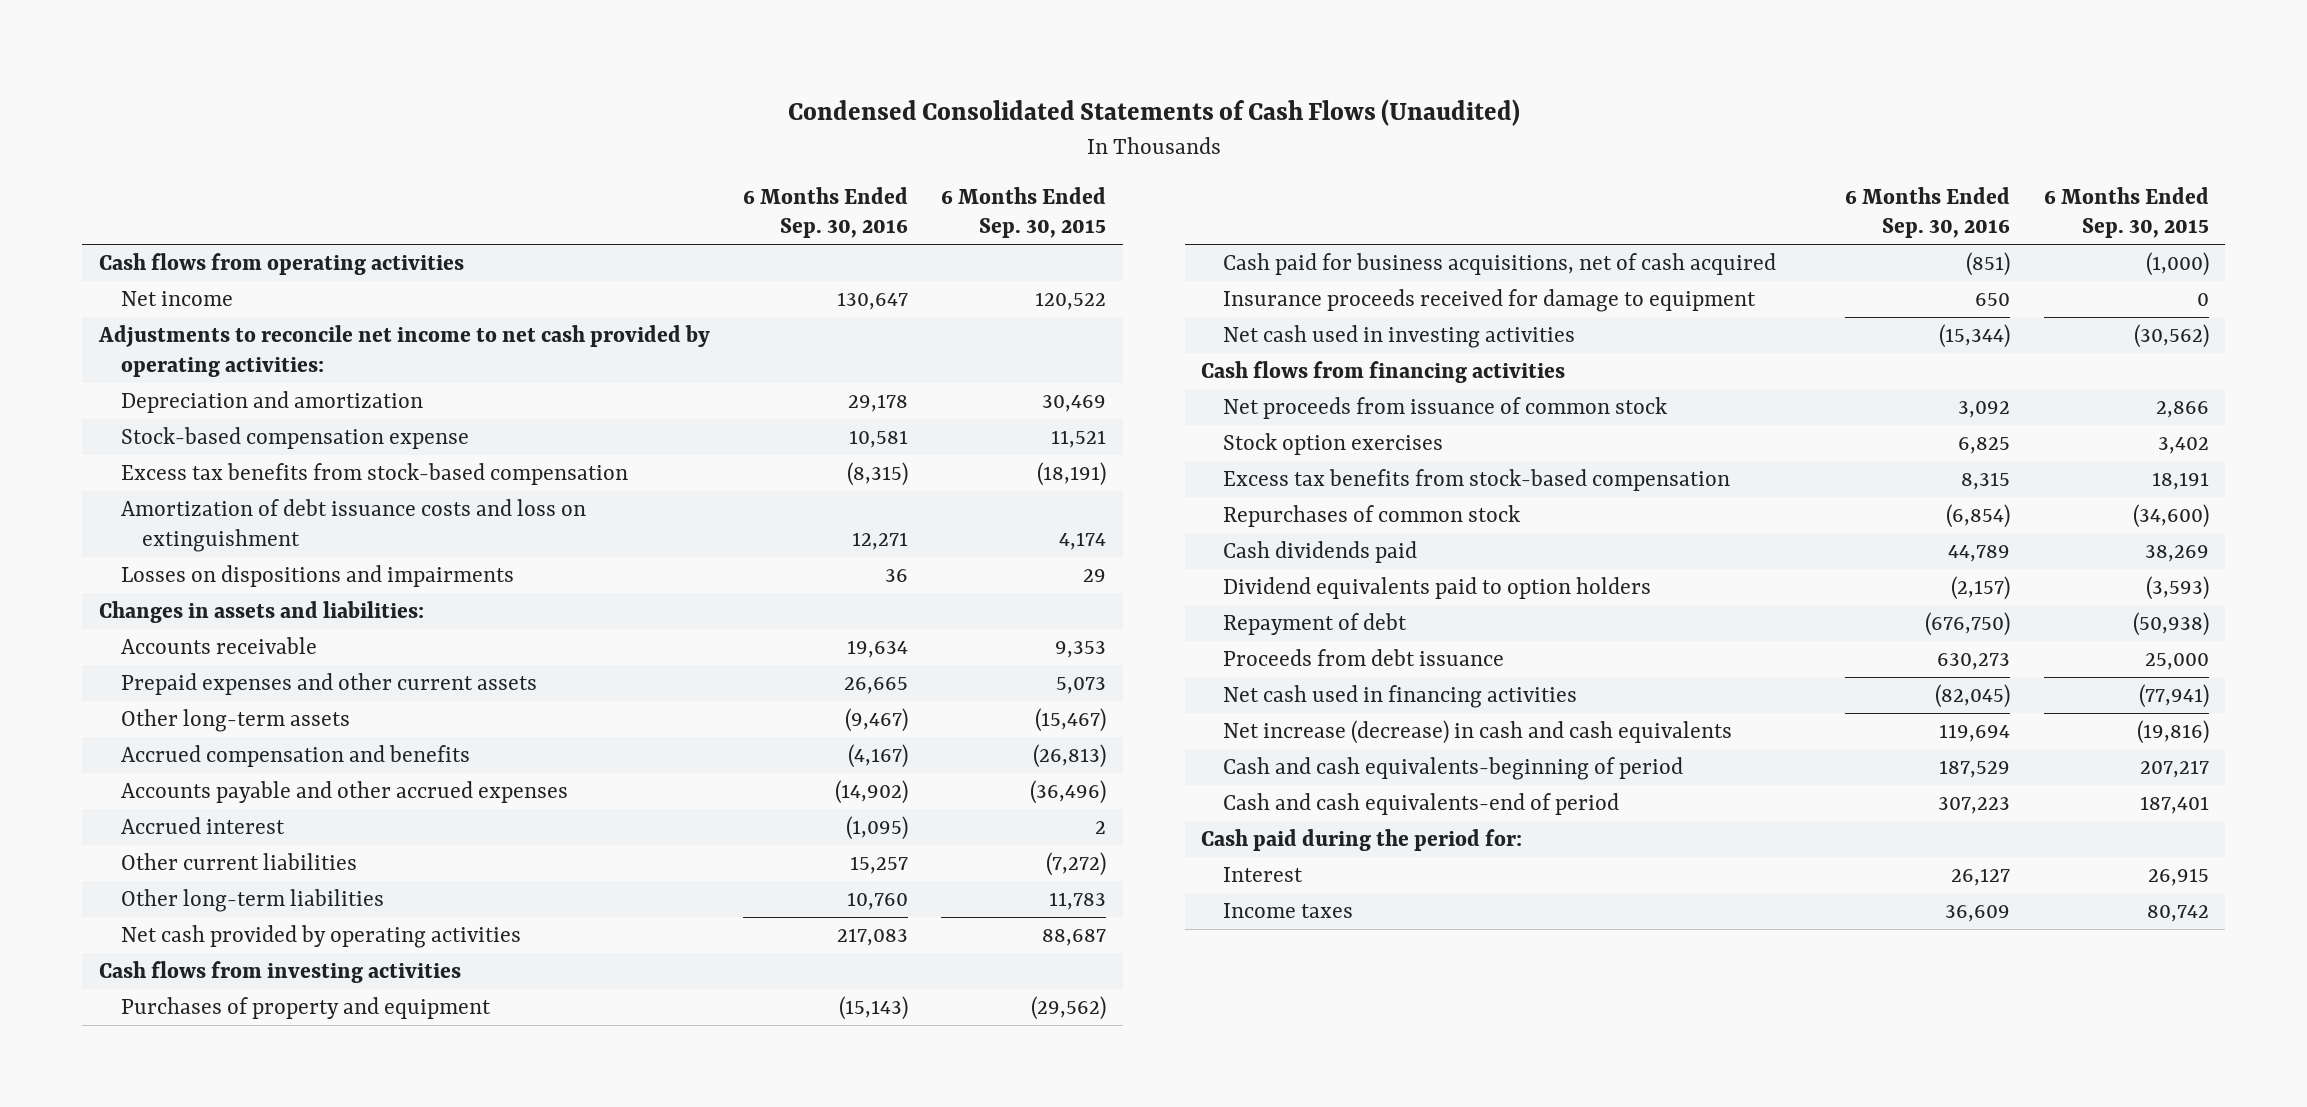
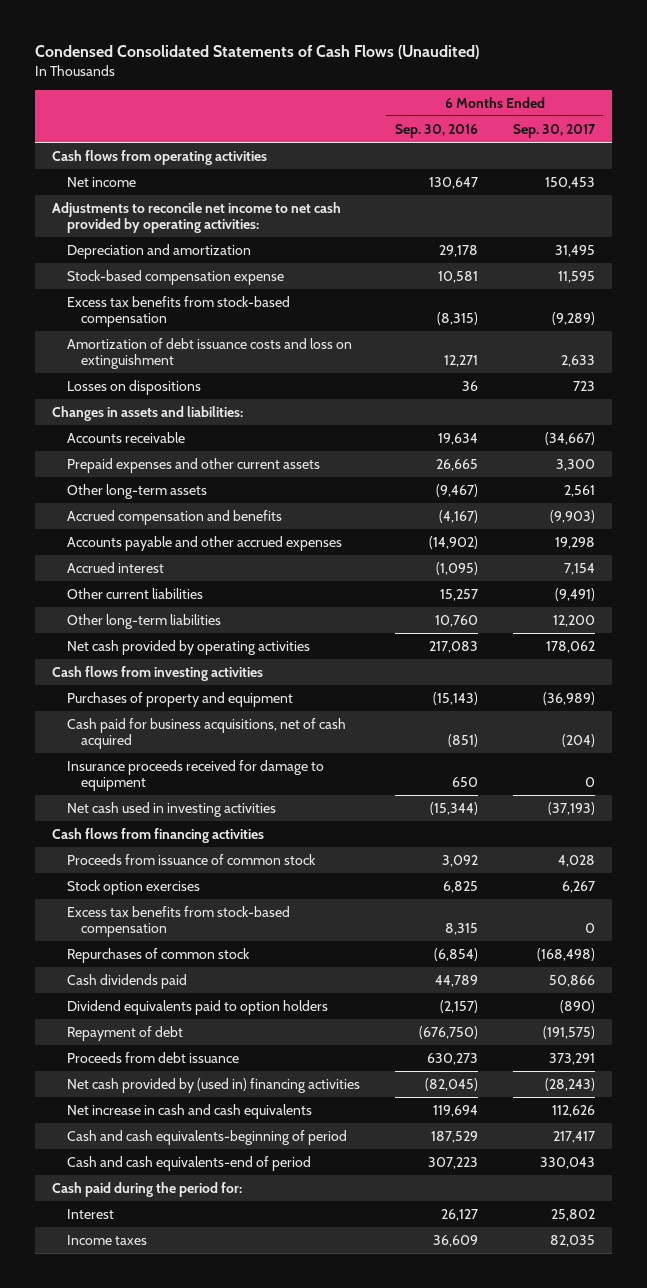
[941,186,1107,239] 6 Months Ended Sep. 30, 2015 -> none
none -> [512,123,596,138] Sep. 30, 2017
[120,565,514,588] Losses on dispositions and impairments -> [66,380,201,396] Losses on dispositions
[1223,397,1668,420] Net proceeds from issuance of common stock -> [66,854,316,866] Proceeds from issuance of common stock
[1223,685,1578,709] Net cash used in financing activities -> [66,1078,360,1094] Net cash provided by (used in) financing activities
[1223,720,1733,745] Net increase (decrease) in cash and cash equivalents -> [66,1104,312,1120] Net increase in cash and cash equivalents

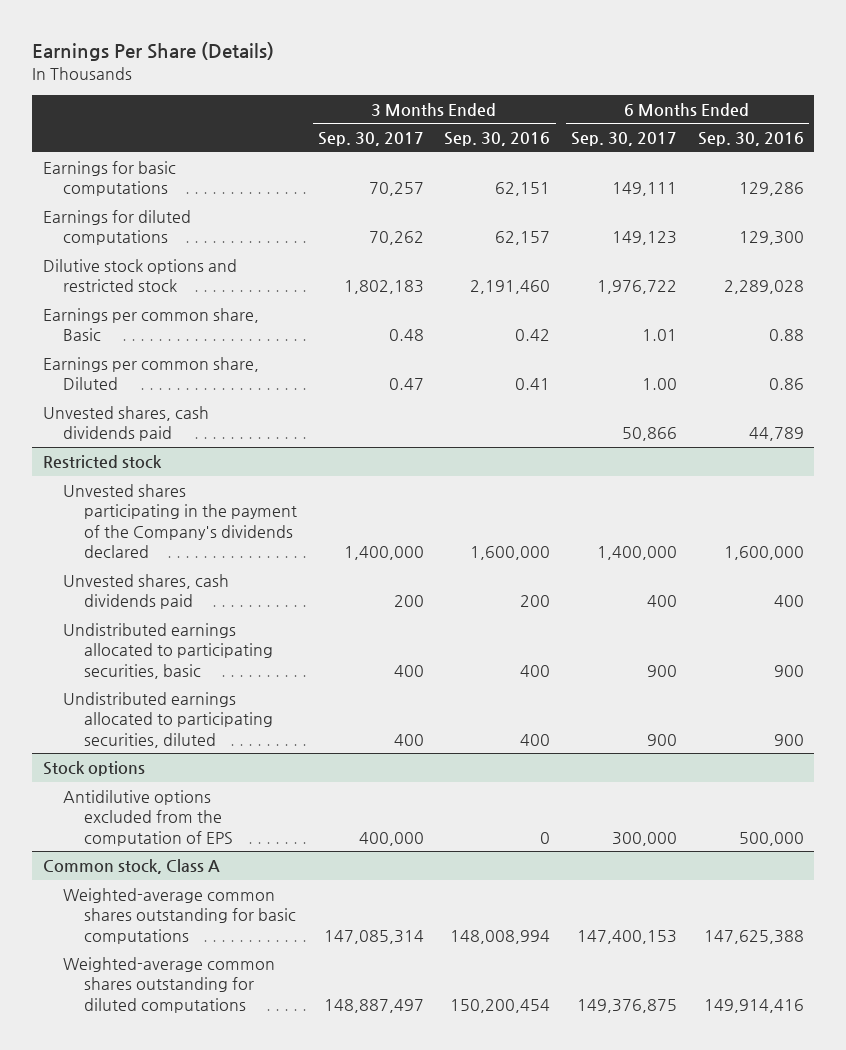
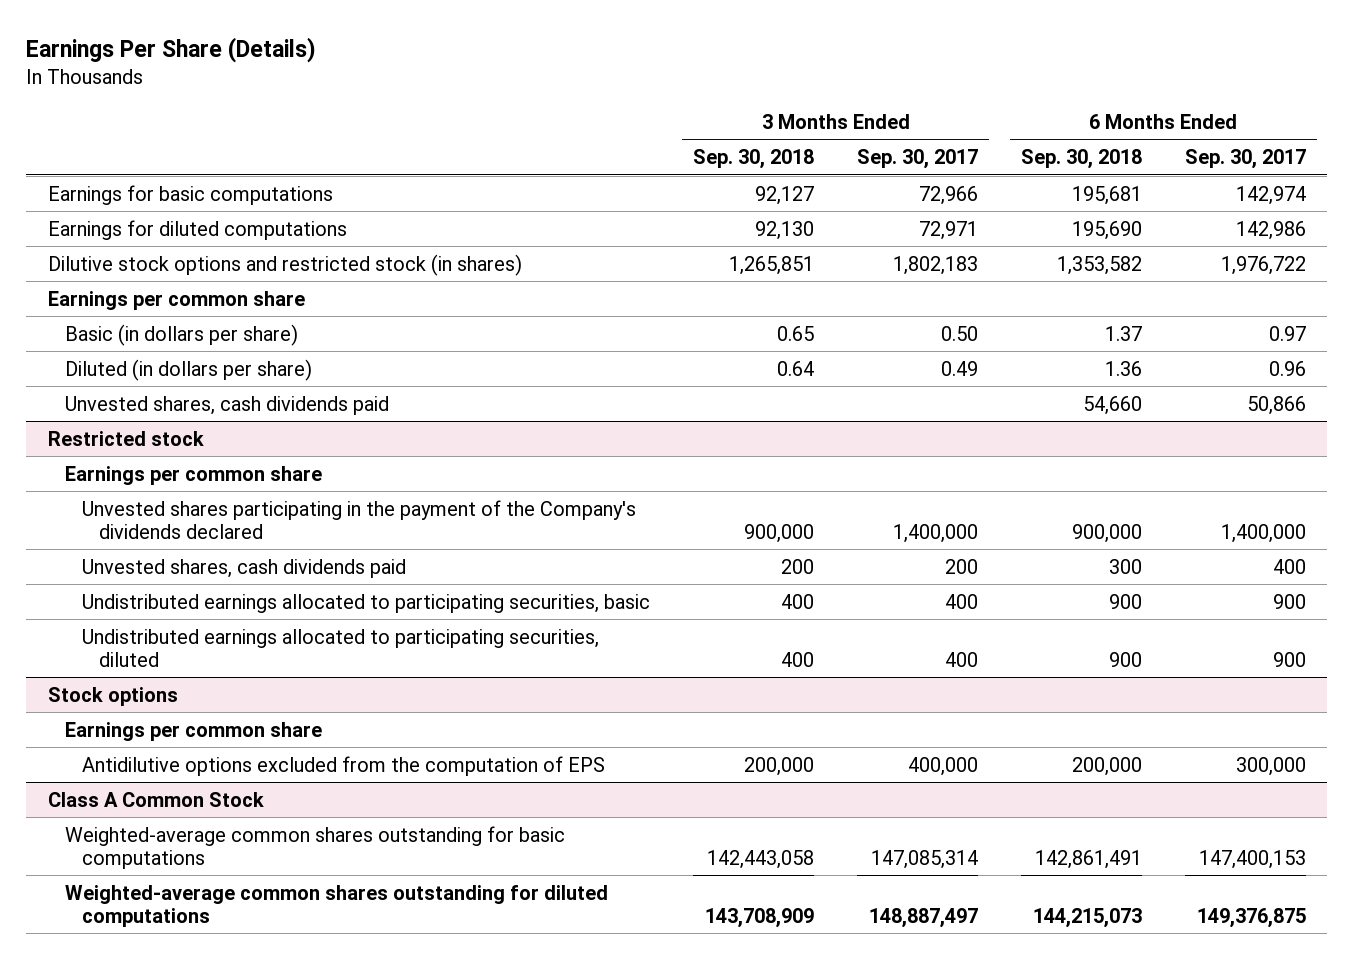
[444,132,551,147] Sep. 30, 2016 -> none
[697,132,804,147] Sep. 30, 2016 -> none
none -> [693,149,815,170] Sep. 30, 2018
none -> [1020,149,1142,170] Sep. 30, 2018
[368,182,424,197] 70,257 -> [919,185,979,205] 72,966
[612,182,678,197] 149,111 -> [1235,185,1306,205] 142,974
[368,231,424,246] 70,262 -> [919,220,979,240] 72,971
[612,231,678,246] 149,123 -> [1235,220,1306,240] 142,986
[42,258,237,293] Dilutive stock options and restricted stock -> [47,253,522,276] Dilutive stock options and restricted stock (in shares)
none -> [47,290,305,310] Earnings per common share
[42,307,259,342] Earnings per common share, Basic -> [64,323,298,346] Basic (in dollars per share)
[388,329,424,342] 0.48 -> [941,325,979,341] 0.50
[642,329,678,342] 1.01 -> [1268,325,1306,341] 0.97
[42,356,259,391] Earnings per common share, Diluted -> [64,358,312,381] Diluted (in dollars per share)
[388,378,424,391] 0.47 -> [941,360,979,376] 0.49
[642,378,678,391] 1.00 -> [1268,360,1306,376] 0.96
none -> [64,465,322,485] Earnings per common share
none -> [64,721,322,741] Earnings per common share
[42,858,220,874] Common stock, Class A -> [47,791,264,807] Class A Common Stock

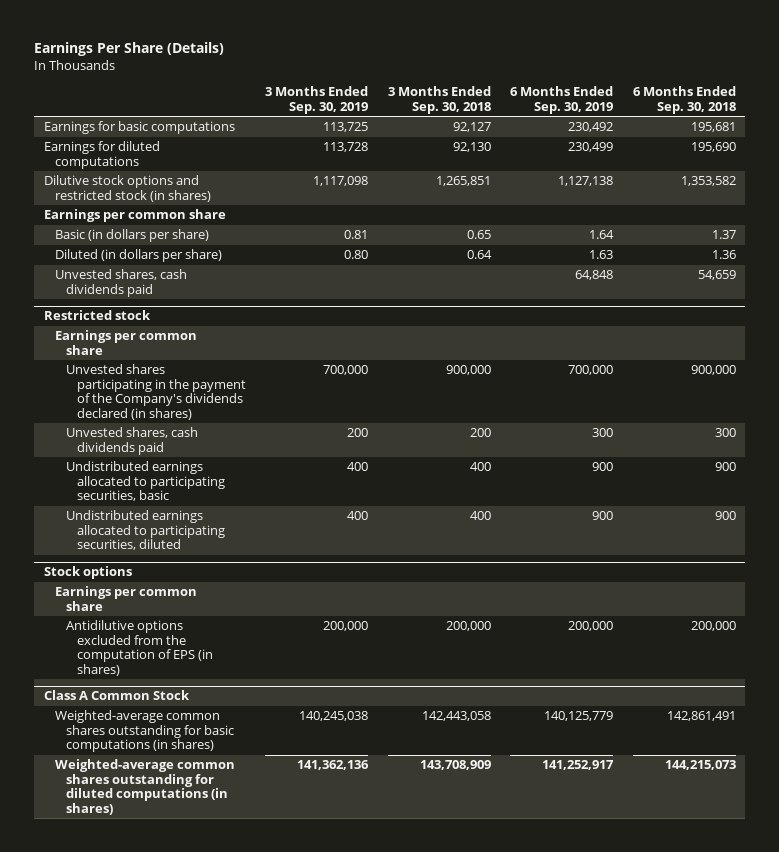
[857,149,979,170] Sep. 30, 2017 -> none
[1184,149,1306,170] Sep. 30, 2017 -> none
none -> [265,86,369,114] 3 Months Ended Sep. 30, 2019
none -> [510,86,614,114] 6 Months Ended Sep. 30, 2019
[1082,395,1142,415] 54,660 -> [697,270,736,281] 54,659
[82,499,637,539] Unvested shares participating in the payment of the Company's dividends declared -> [65,364,246,420] Unvested shares participating in the payment of the Company's dividends declared (in shares)
[82,755,606,776] Antidilutive options excluded from the computation of EPS -> [65,620,213,676] Antidilutive options excluded from the computation of EPS (in shares)
[64,825,565,869] Weighted-average common shares outstanding for basic computations -> [54,710,234,753] Weighted-average common shares outstanding for basic computations (in shares)
[64,884,608,927] Weighted-average common shares outstanding for diluted computations -> [54,759,235,815] Weighted-average common shares outstanding for diluted computations (in shares)

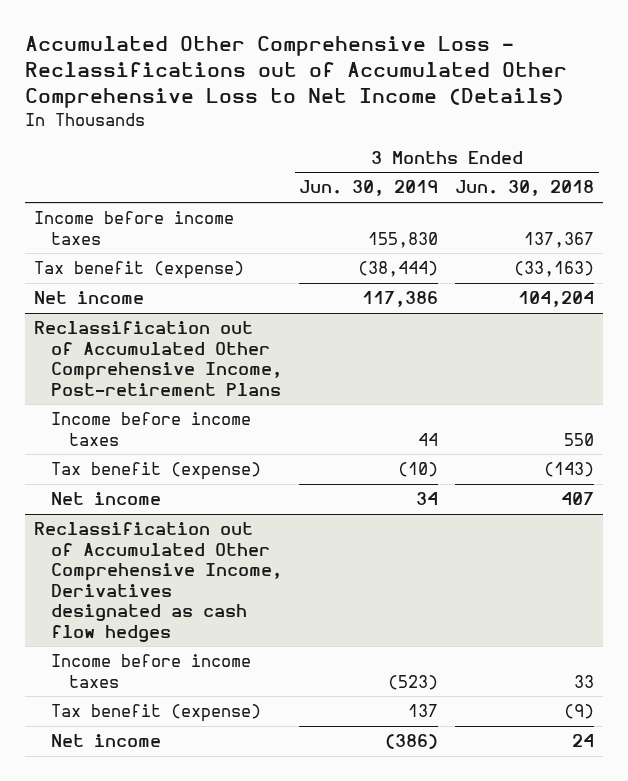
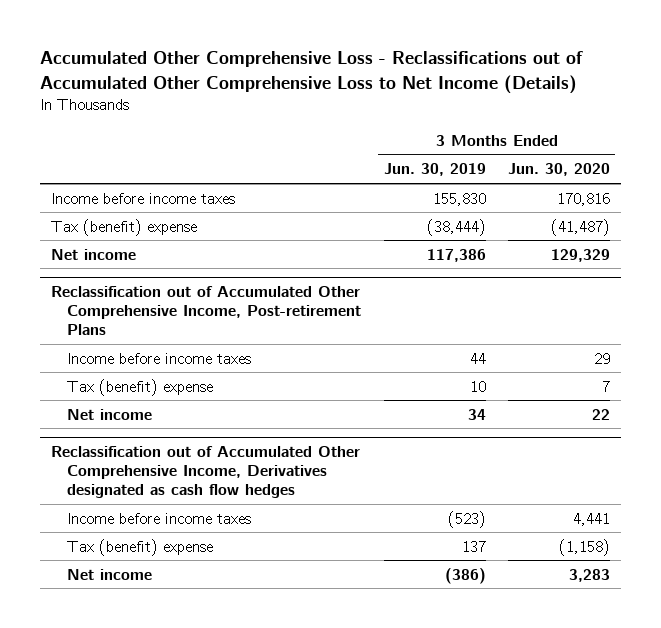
[455,180,595,197] Jun. 30, 2018 -> none
none -> [507,163,610,177] Jun. 30, 2020
[33,261,244,280] Tax benefit (expense) -> [50,218,197,236] Tax (benefit) expense
[51,462,262,481] Tax benefit (expense) -> [67,378,214,396] Tax (benefit) expense
[398,462,439,478] (10) -> [469,380,486,392] 10
[51,704,262,723] Tax benefit (expense) -> [67,538,214,556] Tax (benefit) expense

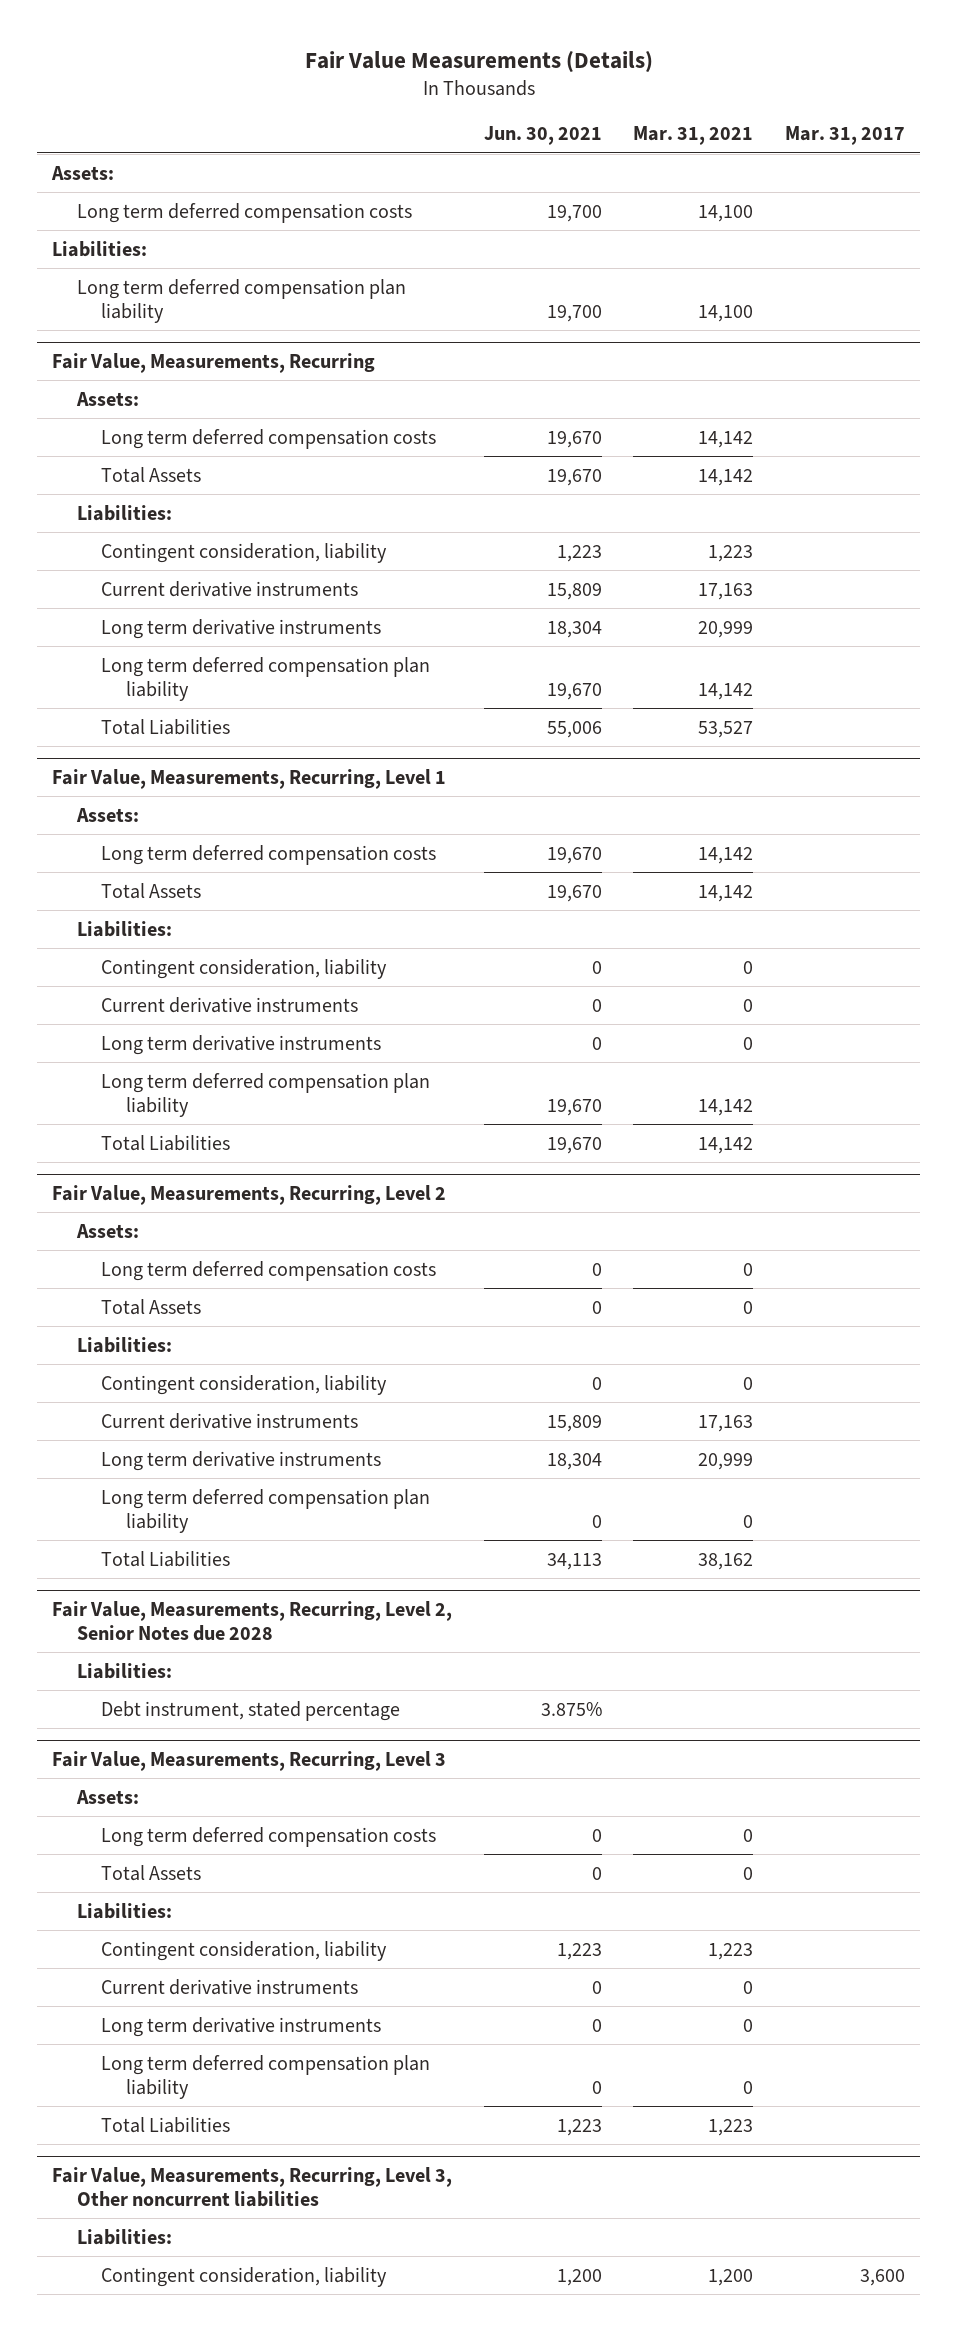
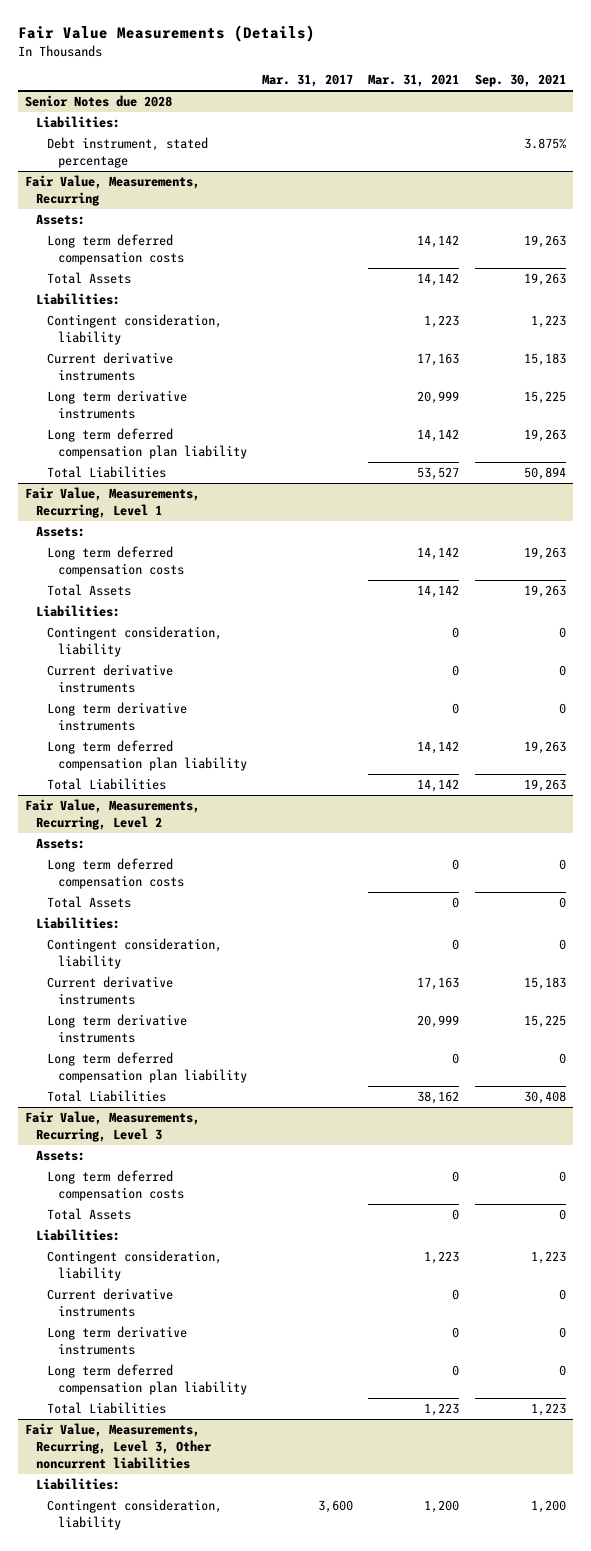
[483,126,602,146] Jun. 30, 2021 -> none
none -> [474,74,566,88] Sep. 30, 2021
[51,165,115,180] Assets: -> none
[76,202,412,223] Long term deferred compensation costs -> none
none -> [25,95,173,108] Senior Notes due 2028
[76,278,406,323] Long term deferred compensation plan liability -> none
none -> [47,137,209,169] Debt instrument, stated percentage
[52,1600,453,1642] Fair Value, Measurements, Recurring, Level 2, Senior Notes due 2028 -> none
[76,1662,172,1679] Liabilities: -> none
[101,1700,401,1721] Debt instrument, stated percentage -> none

